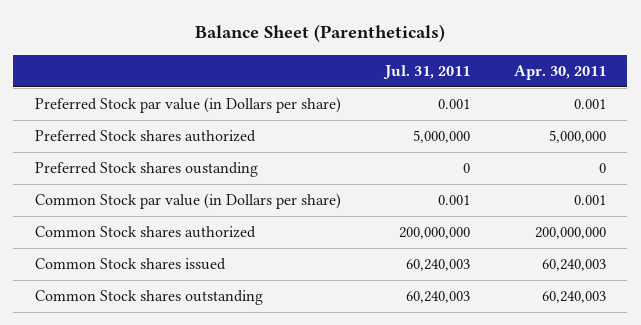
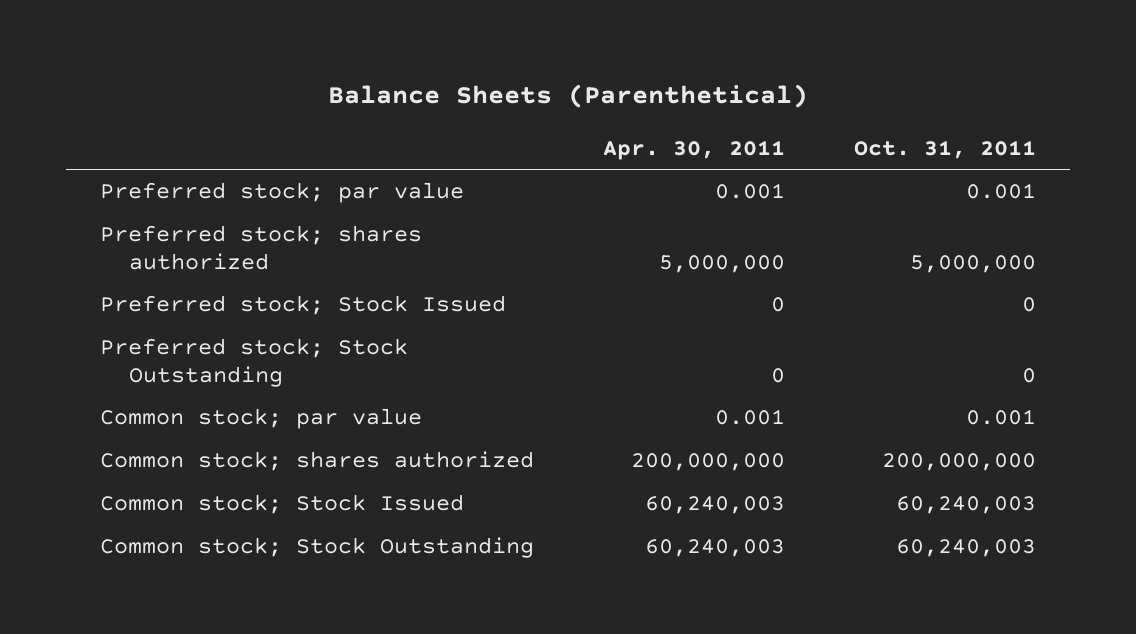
[195,24,446,43] Balance Sheet (Parentheticals) -> [328,83,809,108] Balance Sheets (Parenthetical)
[382,64,470,79] Jul. 31, 2011 -> none
none -> [853,139,1036,159] Oct. 31, 2011
[35,97,342,114] Preferred Stock par value (in Dollars per share) -> [100,182,465,204] Preferred stock; par value
[35,130,257,143] Preferred Stock shares authorized -> [100,225,423,270] Preferred stock; shares authorized
none -> [100,295,507,316] Preferred stock; Stock Issued
[35,162,259,178] Preferred Stock shares oustanding -> [100,338,409,387] Preferred stock; Stock Outstanding
[35,193,342,210] Common Stock par value (in Dollars per share) -> [100,408,423,430] Common stock; par value
[35,226,257,239] Common Stock shares authorized -> [100,451,535,472] Common stock; shares authorized
[35,258,227,271] Common Stock shares issued -> [100,494,465,515] Common stock; Stock Issued
[35,290,264,306] Common Stock shares outstanding -> [100,537,535,559] Common stock; Stock Outstanding

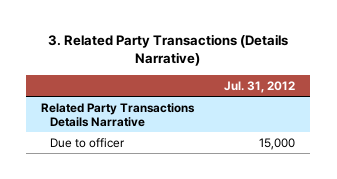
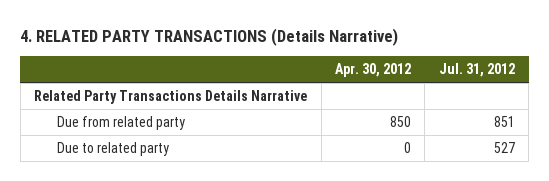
[48,33,289,67] 3. Related Party Transactions (Details Narrative) -> [20,28,399,47] 4. RELATED PARTY TRANSACTIONS (Details Narrative)
none -> [334,63,411,78] Apr. 30, 2012
none -> [56,115,185,130] Due from related party
[49,137,125,148] Due to officer -> [56,141,169,156] Due to related party
[259,137,296,150] 15,000 -> [493,141,515,153] 527

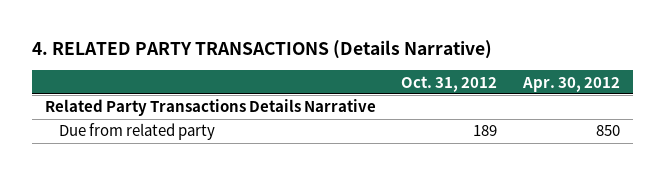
[438,63,515,78] Jul. 31, 2012 -> none
none -> [401,75,498,92] Oct. 31, 2012
[56,141,169,156] Due to related party -> none

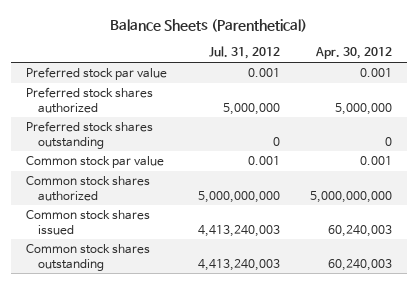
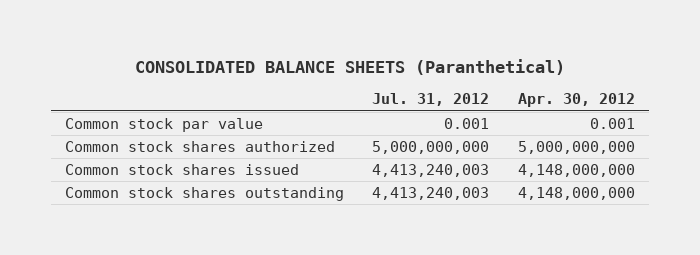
[110,18,308,32] Balance Sheets (Parenthetical) -> [134,59,565,76] CONSOLIDATED BALANCE SHEETS (Paranthetical)
[26,67,168,81] Preferred stock par value -> none
[26,87,154,113] Preferred stock shares authorized -> none
[26,121,154,149] Preferred stock shares outstanding -> none
[327,224,392,237] 60,240,003 -> [517,163,635,177] 4,148,000,000
[327,258,392,271] 60,240,003 -> [517,186,635,200] 4,148,000,000

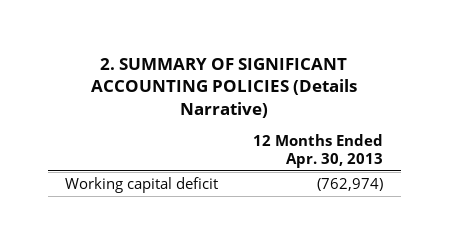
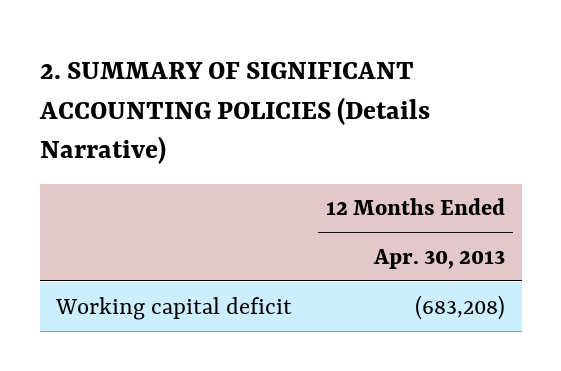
[317,178,384,192] (762,974) -> [415,294,506,320] (683,208)

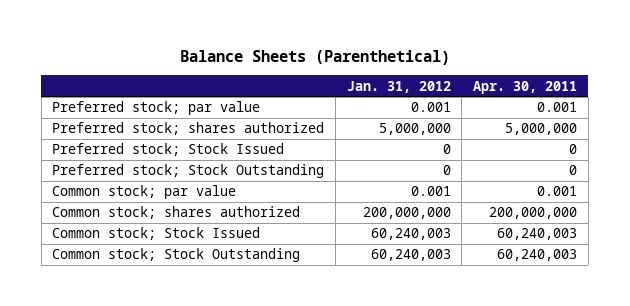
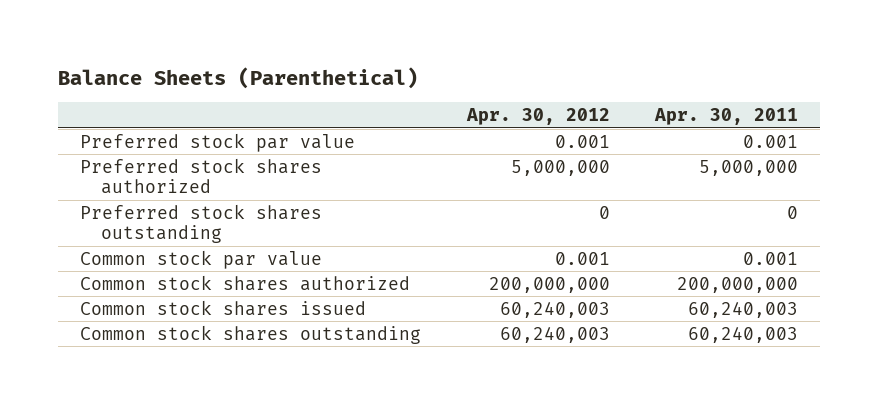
[346,80,451,93] Jan. 31, 2012 -> none
none -> [465,108,610,126] Apr. 30, 2012
[52,143,285,157] Preferred stock; Stock Issued -> none
[52,101,261,116] Preferred stock; par value -> [80,132,356,152] Preferred stock par value
[52,122,325,136] Preferred stock; shares authorized -> [80,157,323,195] Preferred stock shares authorized
[52,164,325,179] Preferred stock; Stock Outstanding -> [80,203,323,244] Preferred stock shares outstanding
[52,185,237,200] Common stock; par value -> [80,249,323,269] Common stock par value
[52,206,301,220] Common stock; shares authorized -> [80,274,411,291] Common stock shares authorized
[52,227,261,241] Common stock; Stock Issued -> [80,299,367,316] Common stock shares issued
[52,248,301,263] Common stock; Stock Outstanding -> [80,324,422,344] Common stock shares outstanding

